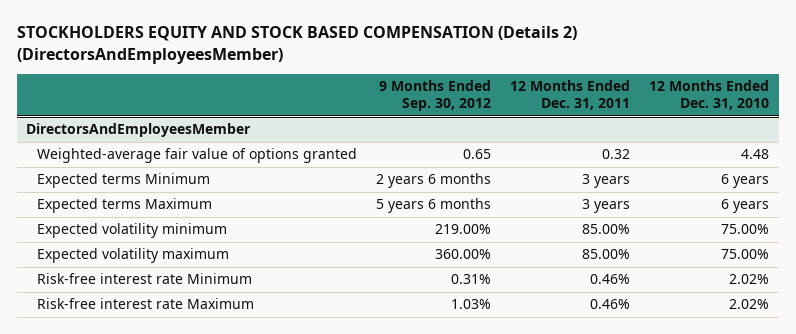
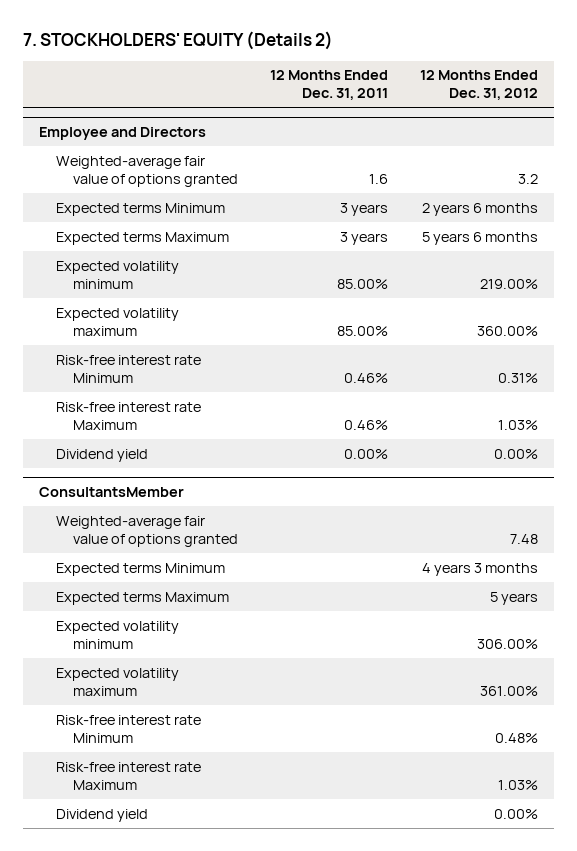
[16,26,577,64] STOCKHOLDERS EQUITY AND STOCK BASED COMPENSATION (Details 2) (DirectorsAndEmployeesMember) -> [23,31,334,51] 7. STOCKHOLDERS' EQUITY (Details 2)
[378,79,491,112] 9 Months Ended Sep. 30, 2012 -> none
[649,79,770,111] 12 Months Ended Dec. 31, 2010 -> none
none -> [420,70,539,101] 12 Months Ended Dec. 31, 2012
[26,123,252,138] DirectorsAndEmployeesMember -> [39,126,207,140] Employee and Directors
[602,149,631,160] 0.32 -> [368,173,388,184] 1.6
none -> [56,448,149,462] Dividend yield
none -> [39,486,185,497] ConsultantsMember
none -> [56,515,238,547] Weighted-average fair value of options granted
none -> [56,562,226,576] Expected terms Minimum
none -> [56,591,230,605] Expected terms Maximum
none -> [56,620,180,649] Expected volatility minimum
none -> [56,667,180,696] Expected volatility maximum
none -> [56,714,202,743] Risk-free interest rate Minimum
none -> [56,761,202,790] Risk-free interest rate Maximum
none -> [56,808,149,822] Dividend yield

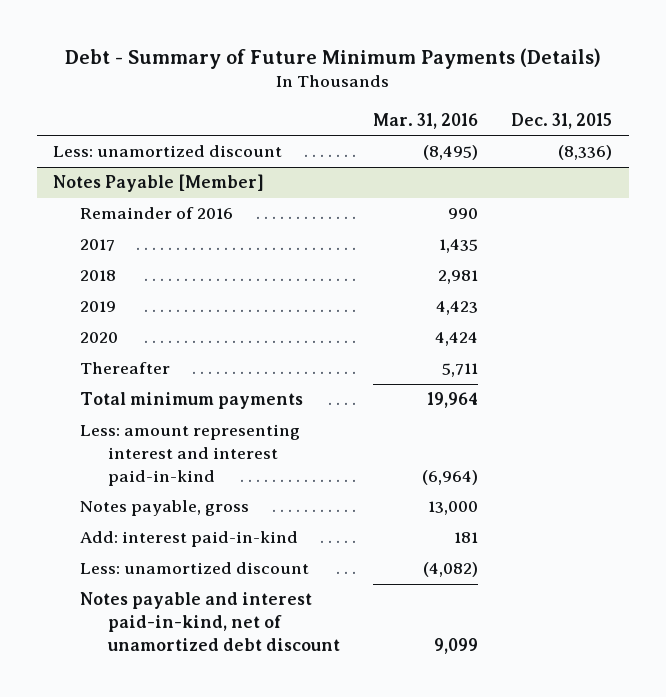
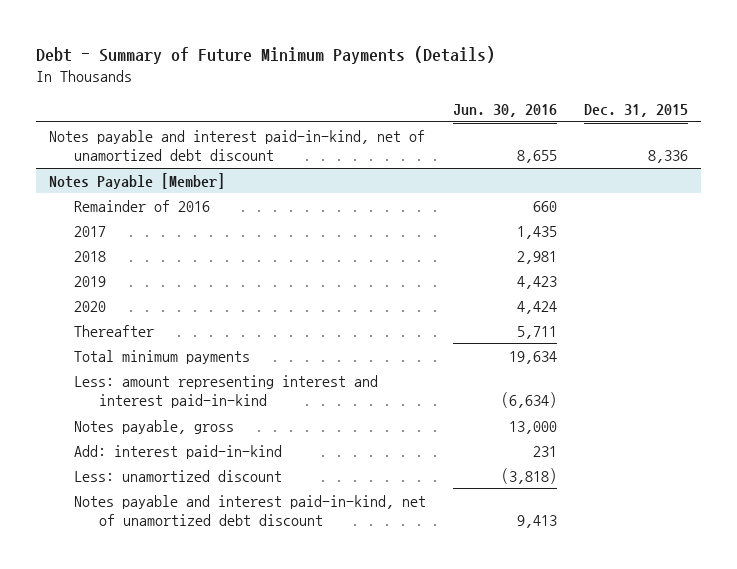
[373,113,479,130] Mar. 31, 2016 -> none
none -> [452,103,557,117] Jun. 30, 2016
[53,145,283,158] Less: unamortized discount -> none
none -> [49,129,426,161] Notes payable and interest paid-in-kind, net of unamortized debt discount

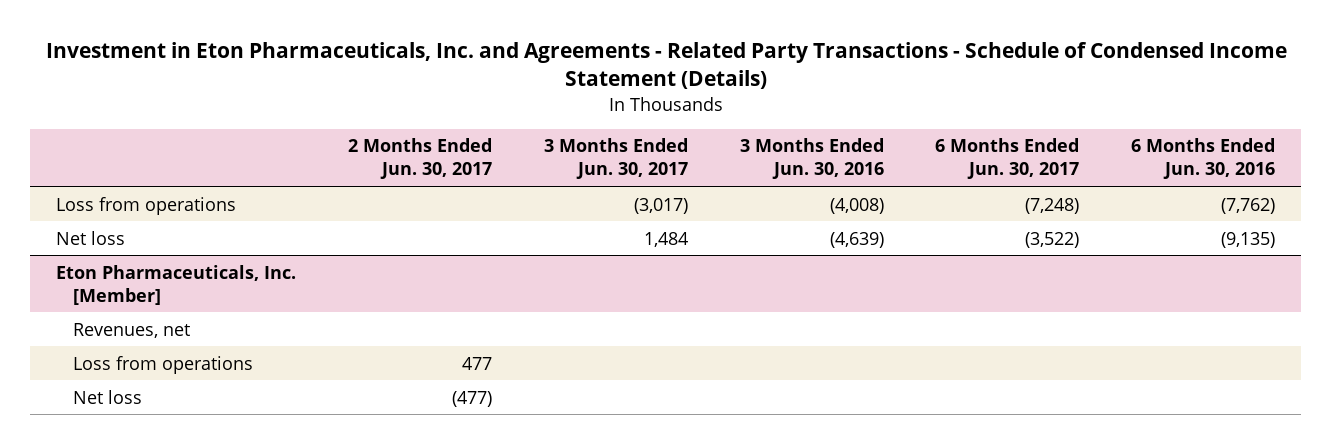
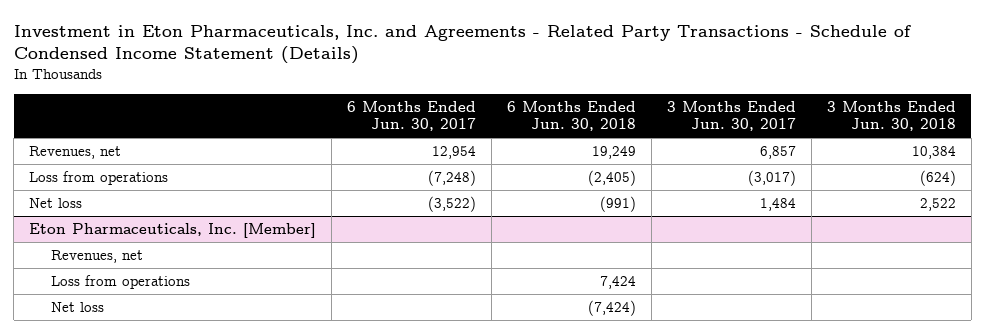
[347,138,492,180] 2 Months Ended Jun. 30, 2017 -> none
[739,138,884,180] 3 Months Ended Jun. 30, 2016 -> none
[1131,138,1276,180] 6 Months Ended Jun. 30, 2016 -> none
none -> [507,101,637,132] 6 Months Ended Jun. 30, 2018
none -> [826,101,956,132] 3 Months Ended Jun. 30, 2018
none -> [29,146,122,160] Revenues, net

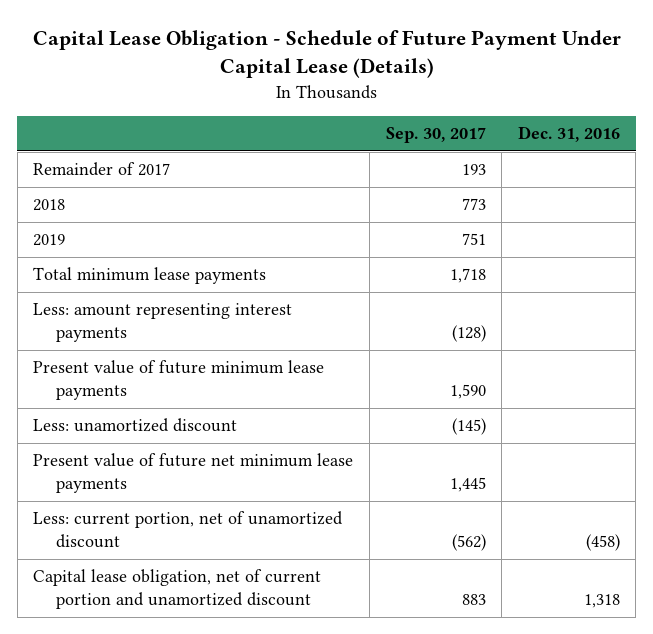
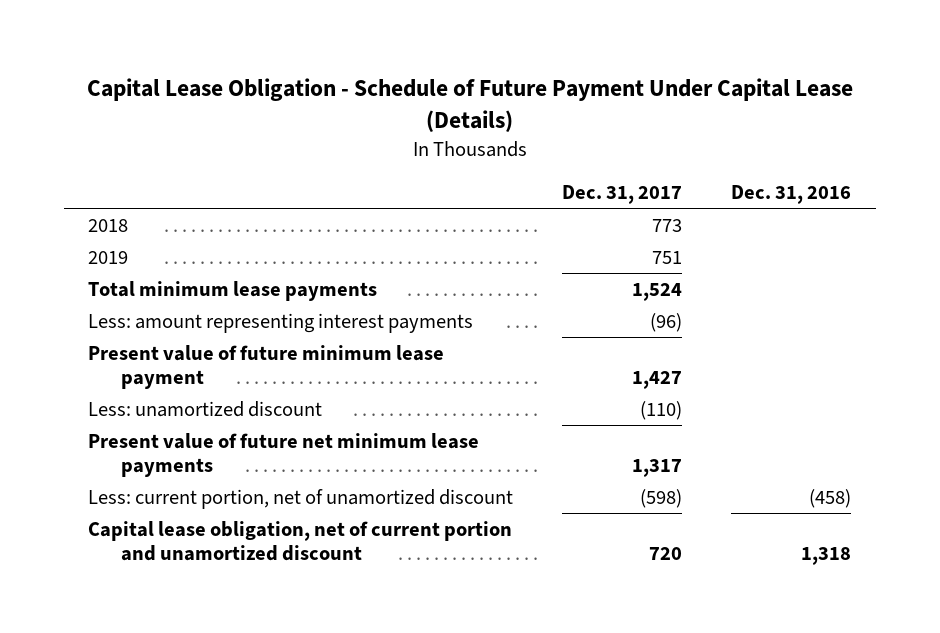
[385,127,486,144] Sep. 30, 2017 -> none
none -> [562,185,683,205] Dec. 31, 2017
[33,162,171,177] Remainder of 2017 -> none
[33,360,325,400] Present value of future minimum lease payments -> [88,344,445,389] Present value of future minimum lease payment

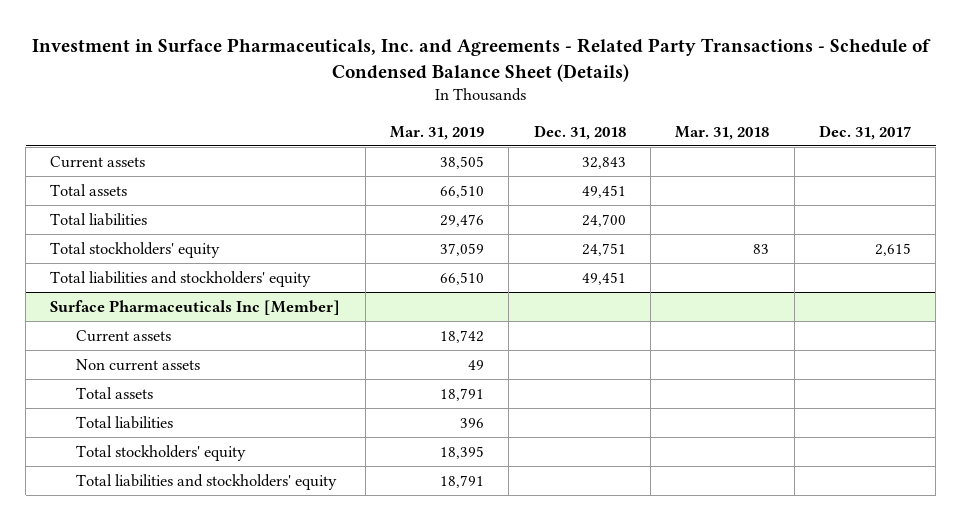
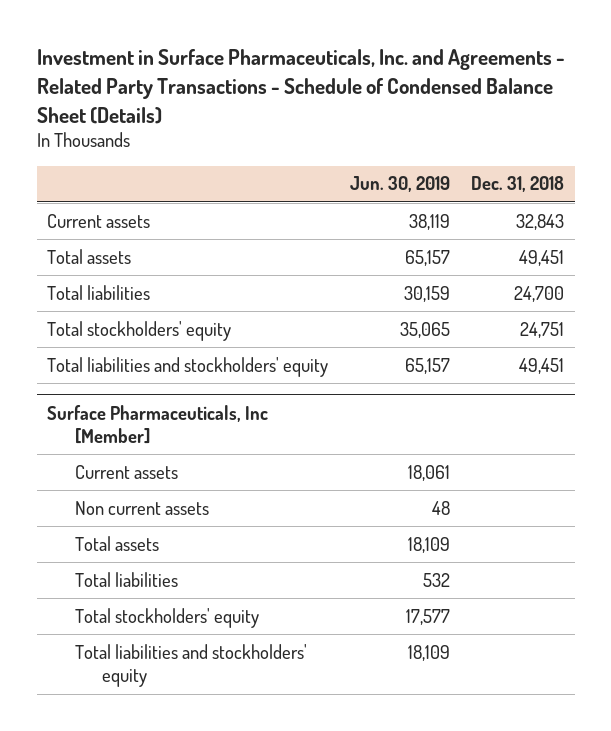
[390,125,485,140] Mar. 31, 2019 -> none
[675,125,770,140] Mar. 31, 2018 -> none
[818,124,911,140] Dec. 31, 2017 -> none
none -> [349,176,450,193] Jun. 30, 2019
[50,299,341,315] Surface Pharmaceuticals Inc [Member] -> [47,404,269,445] Surface Pharmaceuticals, Inc [Member]

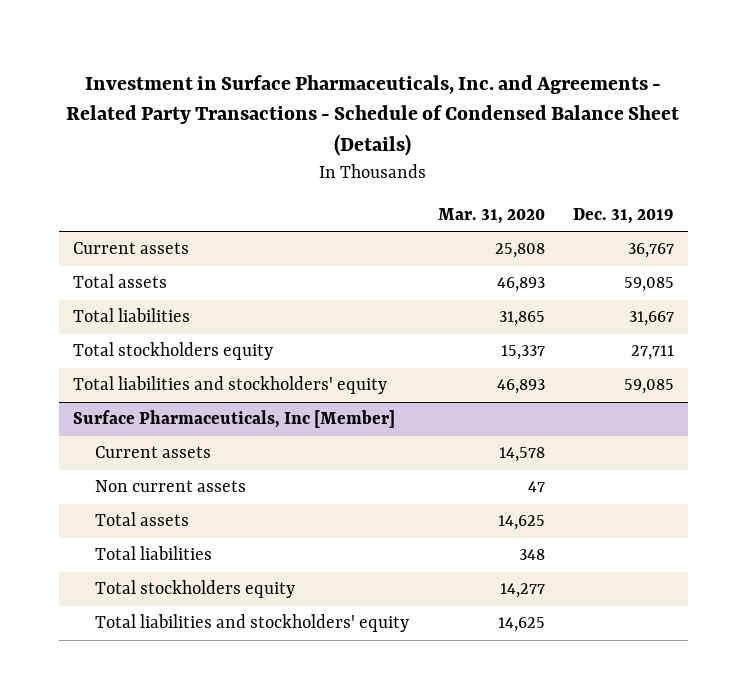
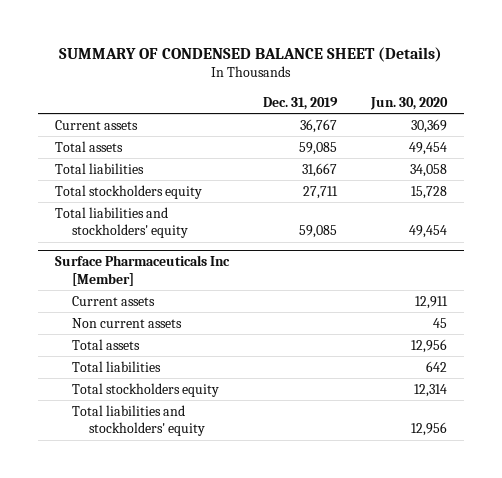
[66,74,680,156] Investment in Surface Pharmaceuticals, Inc. and Agreements - Related Party Transactions - Schedule of Condensed Balance Sheet (Details) -> [58,47,442,63] SUMMARY OF CONDENSED BALANCE SHEET (Details)
[437,207,545,224] Mar. 31, 2020 -> none
none -> [369,96,448,110] Jun. 30, 2020
[73,410,396,429] Surface Pharmaceuticals, Inc [Member] -> [54,255,230,286] Surface Pharmaceuticals Inc [Member]

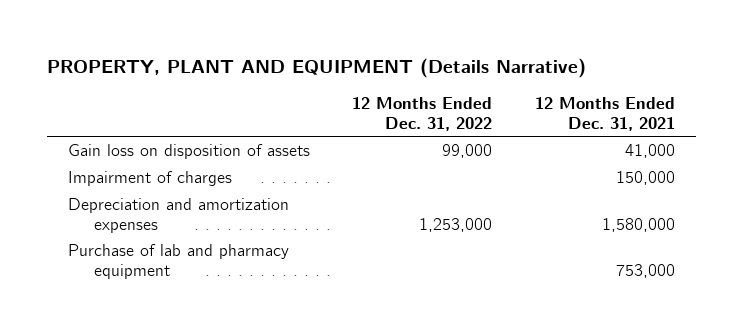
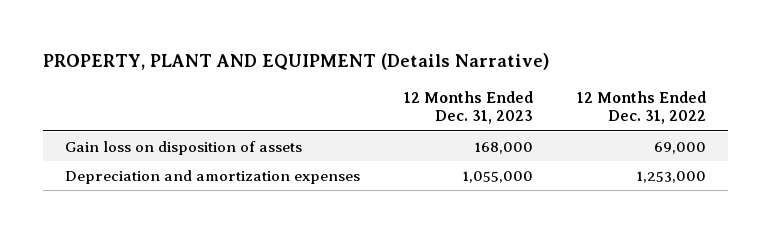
[534,97,675,131] 12 Months Ended Dec. 31, 2021 -> none
none -> [403,90,533,125] 12 Months Ended Dec. 31, 2023
[68,171,233,187] Impairment of charges -> none
[442,144,493,159] 99,000 -> [654,142,707,155] 69,000
[68,244,290,279] Purchase of lab and pharmacy equipment -> none

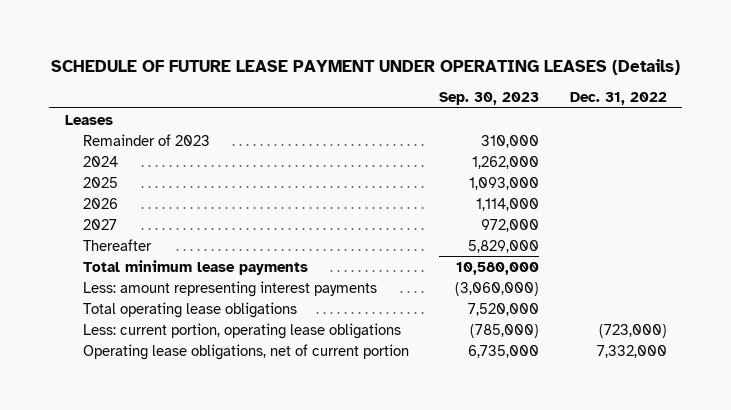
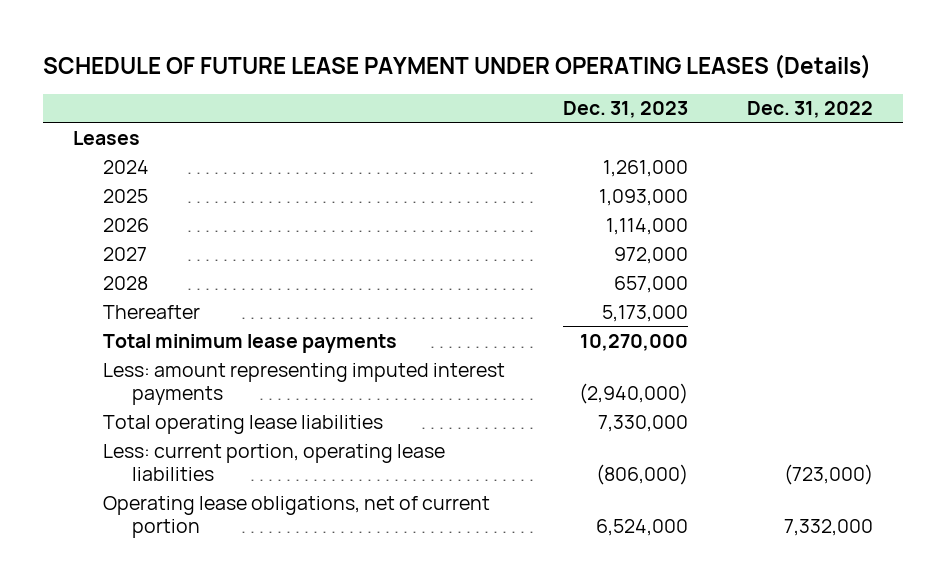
[439,91,540,105] Sep. 30, 2023 -> none
none -> [563,101,689,119] Dec. 31, 2023
[82,133,210,146] Remainder of 2023 -> none
none -> [102,275,148,290] 2028
[82,280,377,297] Less: amount representing interest payments -> [102,362,505,405] Less: amount representing imputed interest payments
[82,301,297,318] Total operating lease obligations -> [102,414,383,434] Total operating lease liabilities
[82,322,401,339] Less: current portion, operating lease obligations -> [102,443,445,481] Less: current portion, operating lease liabilities

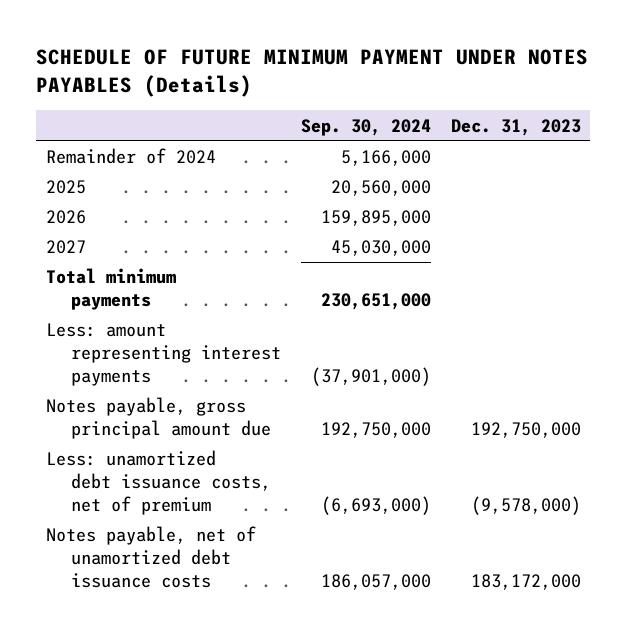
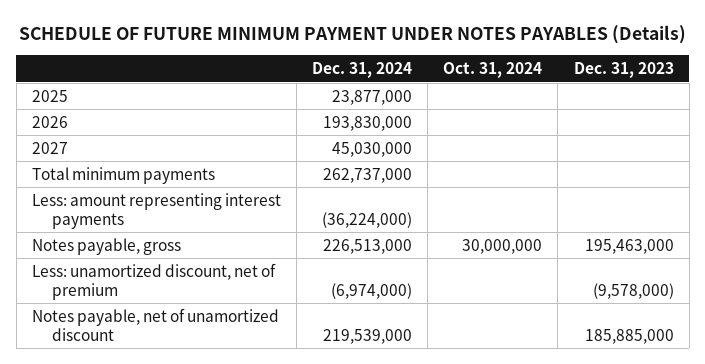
[300,118,431,136] Sep. 30, 2024 -> none
none -> [312,62,413,79] Dec. 31, 2024
none -> [443,62,543,79] Oct. 31, 2024
[46,148,217,165] Remainder of 2024 -> none
[46,397,271,440] Notes payable, gross principal amount due -> [31,237,181,255] Notes payable, gross
[470,422,581,439] 192,750,000 -> [584,238,674,254] 195,463,000
[46,450,271,515] Less: unamortized debt issuance costs, net of premium -> [31,262,276,300] Less: unamortized discount, net of premium
[46,526,257,588] Notes payable, net of unamortized debt issuance costs -> [31,307,279,341] Notes payable, net of unamortized discount
[470,573,581,590] 183,172,000 -> [584,328,674,344] 185,885,000

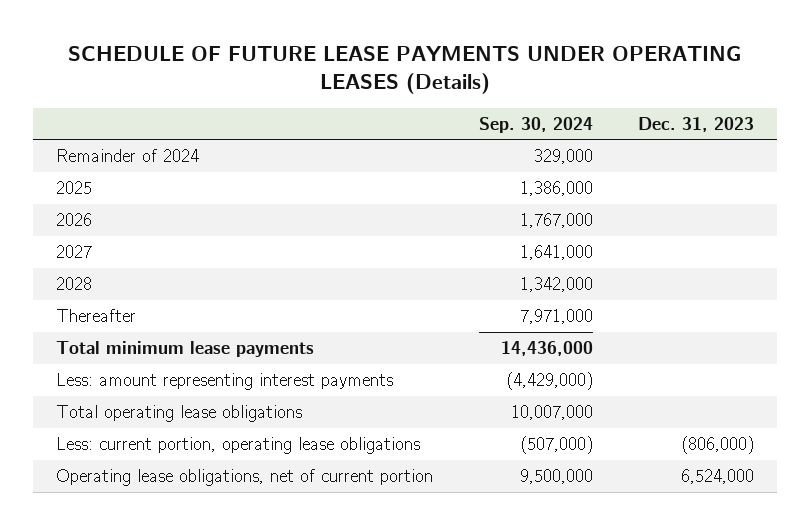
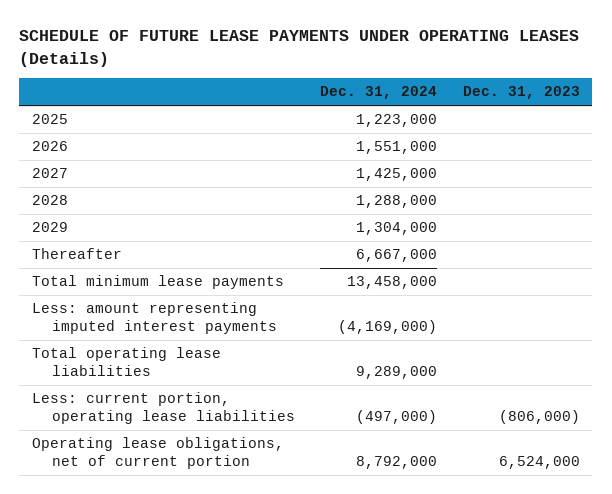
[478,116,593,133] Sep. 30, 2024 -> none
none -> [320,86,438,100] Dec. 31, 2024
[55,149,199,163] Remainder of 2024 -> none
none -> [31,222,68,233] 2029
[55,373,393,391] Less: amount representing interest payments -> [31,302,277,335] Less: amount representing imputed interest payments
[55,405,302,423] Total operating lease obligations -> [31,347,221,377] Total operating lease liabilities
[55,437,420,455] Less: current portion, operating lease obligations -> [31,392,295,425] Less: current portion, operating lease liabilities

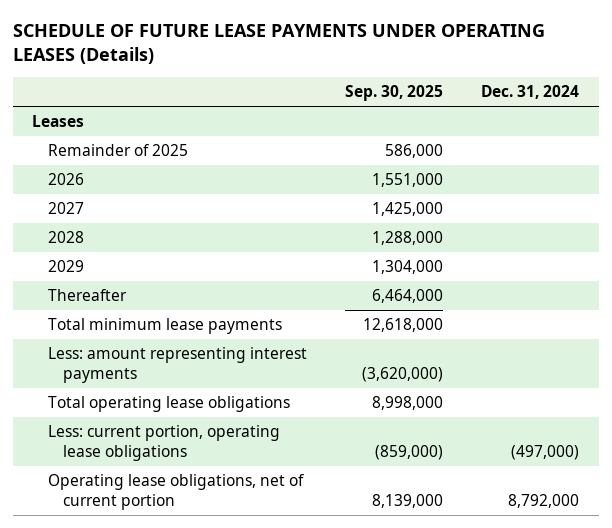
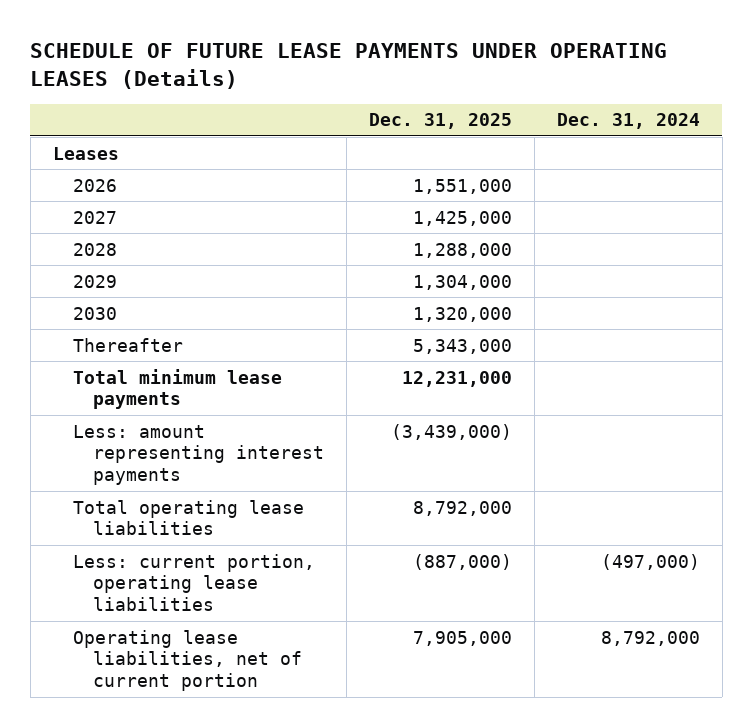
[345,85,444,102] Sep. 30, 2025 -> none
none -> [368,113,512,130] Dec. 31, 2025
[47,144,188,157] Remainder of 2025 -> none
none -> [72,306,117,320] 2030
[47,396,290,413] Total operating lease obligations -> [72,499,304,536] Total operating lease liabilities
[47,425,280,462] Less: current portion, operating lease obligations -> [72,553,315,612] Less: current portion, operating lease liabilities
[47,474,304,511] Operating lease obligations, net of current portion -> [72,629,302,692] Operating lease liabilities, net of current portion

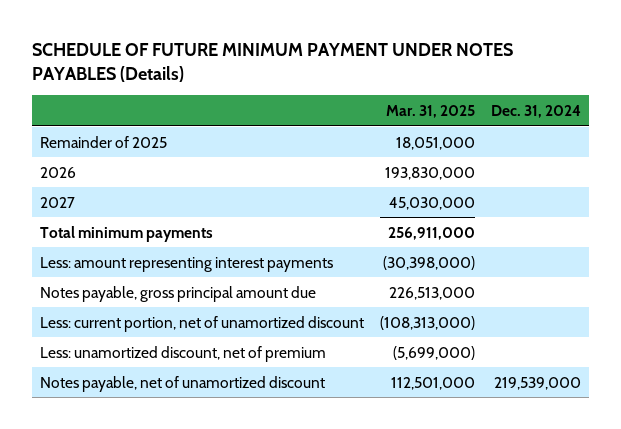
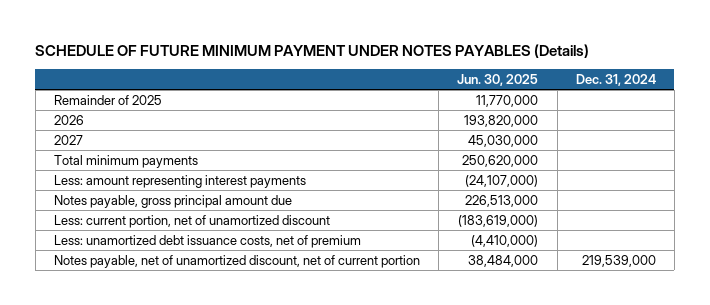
[386,105,476,119] Mar. 31, 2025 -> none
none -> [457,73,539,86] Jun. 30, 2025
[39,345,326,362] Less: unamortized discount, net of premium -> [53,234,361,248] Less: unamortized debt issuance costs, net of premium
[39,375,325,392] Notes payable, net of unamortized discount -> [53,254,420,268] Notes payable, net of unamortized discount, net of current portion

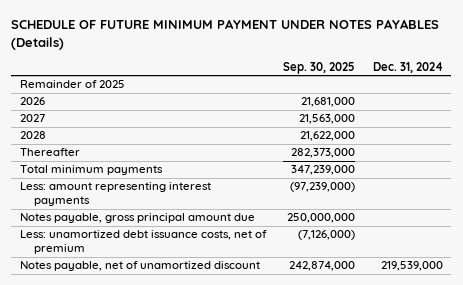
[457,73,539,86] Jun. 30, 2025 -> none
none -> [283,61,356,74] Sep. 30, 2025
none -> [19,131,46,140] 2028
none -> [19,148,80,157] Thereafter
[53,214,330,228] Less: current portion, net of unamortized discount -> none
[53,254,420,268] Notes payable, net of unamortized discount, net of current portion -> [19,261,260,272] Notes payable, net of unamortized discount

